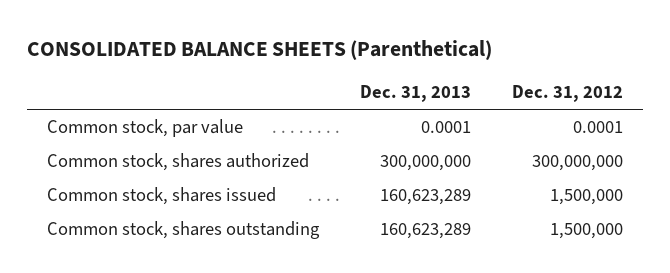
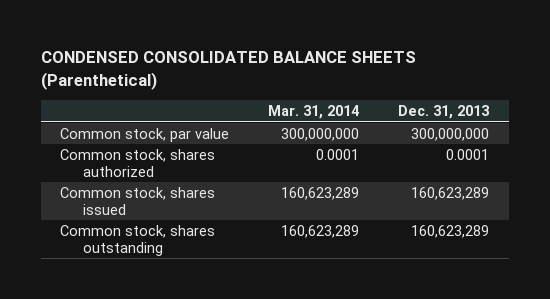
[27,40,493,61] CONSOLIDATED BALANCE SHEETS (Parenthetical) -> [40,51,416,90] CONDENSED CONSOLIDATED BALANCE SHEETS (Parenthetical)
[511,85,623,103] Dec. 31, 2012 -> none
none -> [268,105,360,120] Mar. 31, 2014
[421,121,472,134] 0.0001 -> [411,127,490,141] 300,000,000
[380,155,472,172] 300,000,000 -> [446,148,490,160] 0.0001

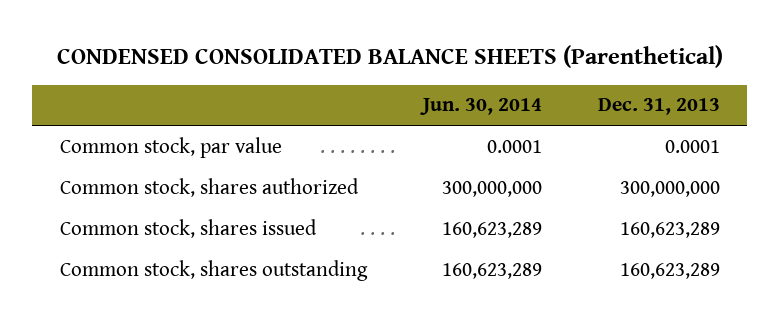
[268,105,360,120] Mar. 31, 2014 -> none
none -> [419,98,542,116] Jun. 30, 2014
[411,127,490,141] 300,000,000 -> [664,139,720,153] 0.0001
[446,148,490,160] 0.0001 -> [619,180,720,197] 300,000,000

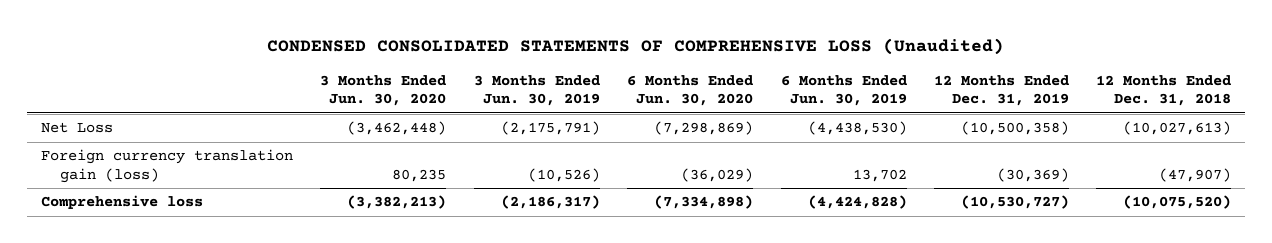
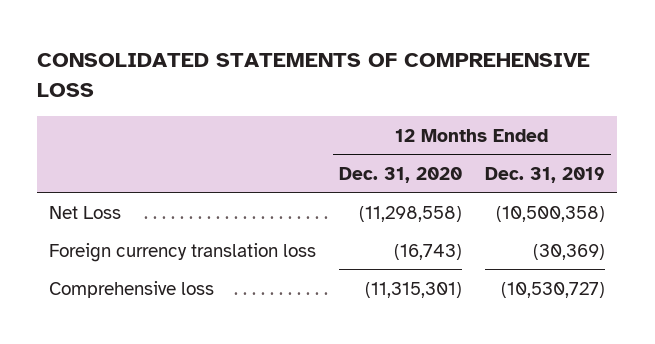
[267,38,1005,56] CONDENSED CONSOLIDATED STATEMENTS OF COMPREHENSIVE LOSS (Unaudited) -> [37,53,591,98] CONSOLIDATED STATEMENTS OF COMPREHENSIVE LOSS
[320,75,447,107] 3 Months Ended Jun. 30, 2020 -> none
[473,75,600,107] 3 Months Ended Jun. 30, 2019 -> none
[627,75,754,107] 6 Months Ended Jun. 30, 2020 -> none
[780,75,907,107] 6 Months Ended Jun. 30, 2019 -> none
[1096,75,1232,107] 12 Months Ended Dec. 31, 2018 -> none
none -> [339,166,463,183] Dec. 31, 2020
[40,149,293,183] Foreign currency translation gain (loss) -> [49,242,317,262] Foreign currency translation loss

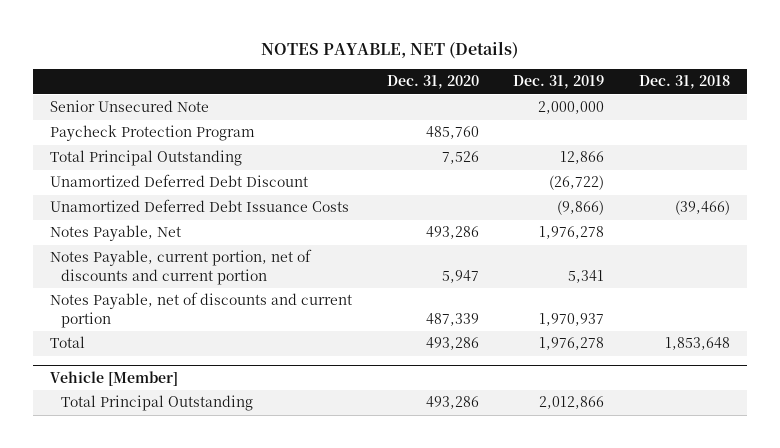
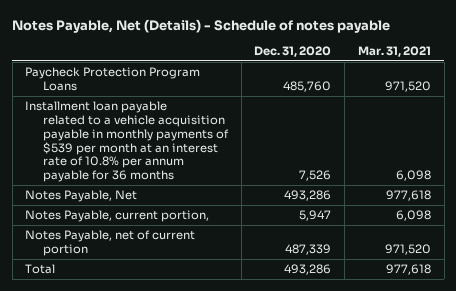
[261,40,519,59] NOTES PAYABLE, NET (Details) -> [12,18,391,33] Notes Payable, Net (Details) - Schedule of notes payable
[513,75,605,90] Dec. 31, 2019 -> none
[638,75,730,90] Dec. 31, 2018 -> none
none -> [357,46,431,58] Mar. 31, 2021
[50,100,210,113] Senior Unsecured Note -> none
[50,174,309,188] Unamortized Deferred Debt Discount -> none
[50,199,350,213] Unamortized Deferred Debt Issuance Costs -> none
[50,125,256,142] Paycheck Protection Program -> [25,67,201,91] Paycheck Protection Program Loans
[50,150,243,167] Total Principal Outstanding -> [25,101,229,183] Installment loan payable related to a vehicle acquisition payable in monthly payments of $539 per month at an interest rate of 10.8% per annum payable for 36 months
[50,249,313,285] Notes Payable, current portion, net of discounts and current portion -> [25,210,210,223] Notes Payable, current portion,
[50,292,353,328] Notes Payable, net of discounts and current portion -> [25,230,196,256] Notes Payable, net of current portion
[50,370,179,386] Vehicle [Member] -> none
[60,395,253,412] Total Principal Outstanding -> none

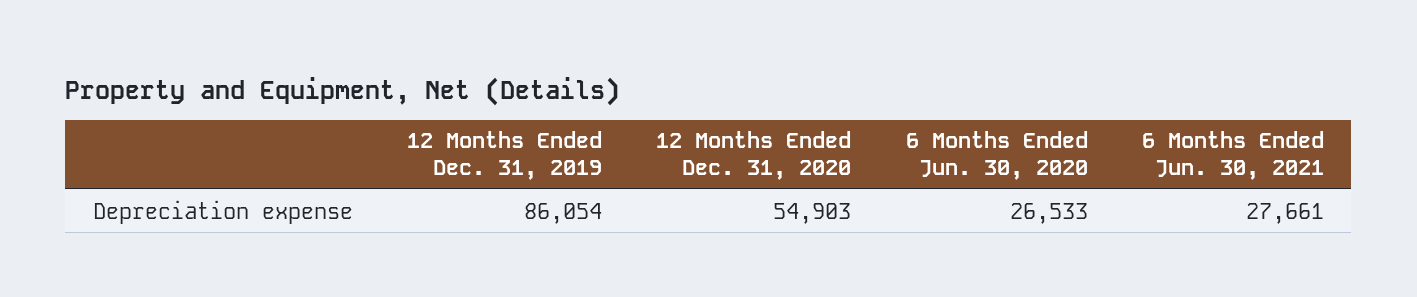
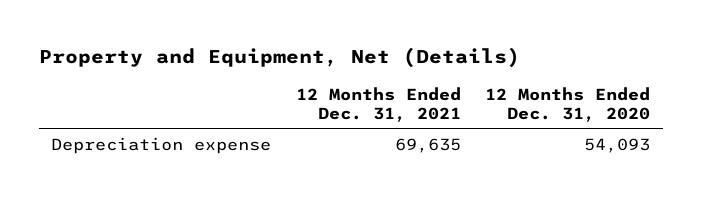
[407,131,603,180] 12 Months Ended Dec. 31, 2019 -> none
[905,131,1088,180] 6 Months Ended Jun. 30, 2020 -> none
[1142,131,1325,180] 6 Months Ended Jun. 30, 2021 -> none
none -> [295,87,461,122] 12 Months Ended Dec. 31, 2021
[773,202,852,224] 54,903 -> [584,137,651,153] 54,093

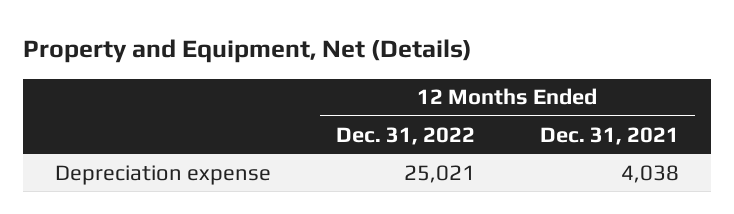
[485,87,651,122] 12 Months Ended Dec. 31, 2020 -> none
none -> [335,126,475,145] Dec. 31, 2022
[394,137,461,153] 69,635 -> [620,164,679,183] 4,038

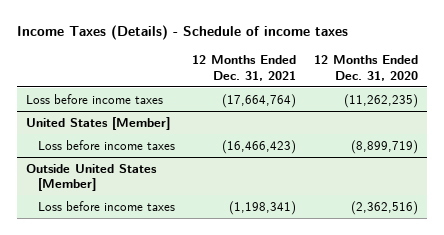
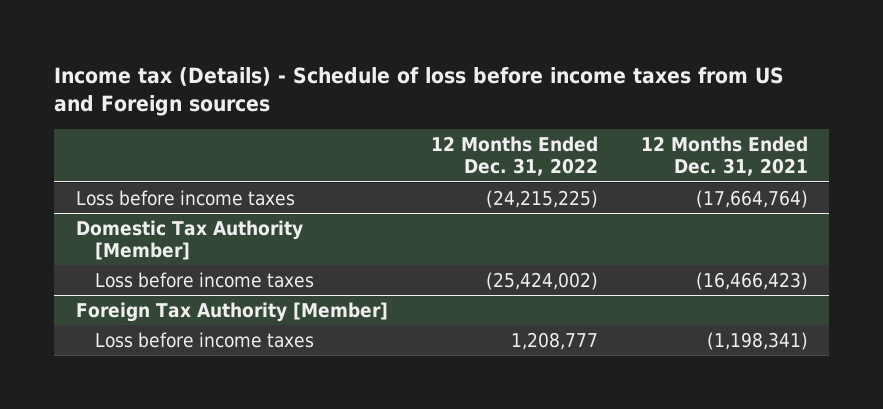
[17,25,349,41] Income Taxes (Details) - Schedule of income taxes -> [54,66,785,117] Income tax (Details) - Schedule of loss before income taxes from US and Foreign sources
[313,55,418,81] 12 Months Ended Dec. 31, 2020 -> none
none -> [430,136,598,177] 12 Months Ended Dec. 31, 2022
[25,116,170,130] United States [Member] -> [75,219,303,260] Domestic Tax Authority [Member]
[25,163,157,191] Outside United States [Member] -> [75,301,388,322] Foreign Tax Authority [Member]

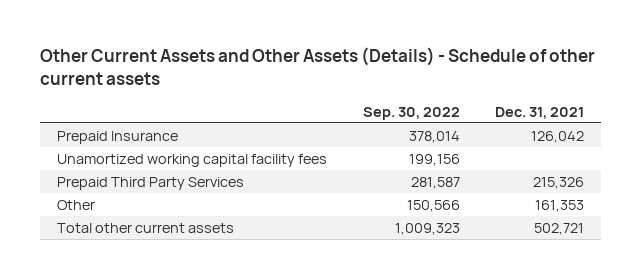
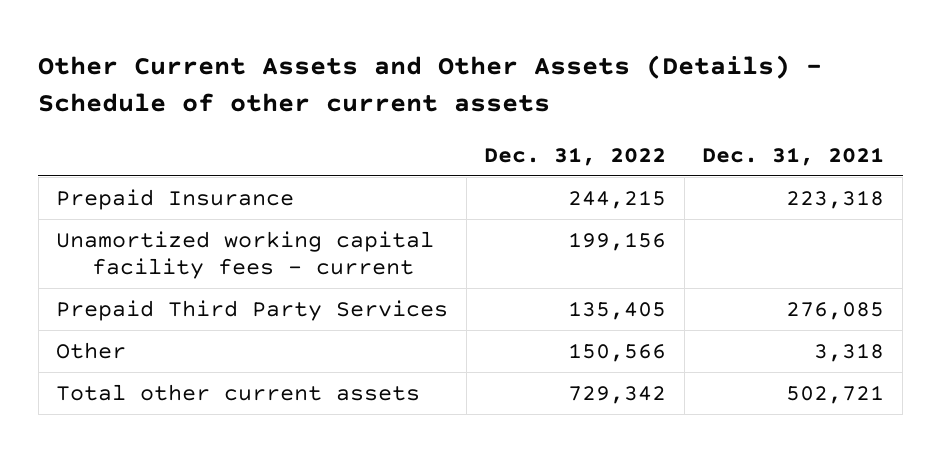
[362,106,460,120] Sep. 30, 2022 -> none
none -> [484,146,667,166] Dec. 31, 2022
[530,130,584,143] 126,042 -> [786,189,885,209] 223,318
[57,153,328,167] Unamortized working capital facility fees -> [56,230,435,279] Unamortized working capital facility fees - current
[532,176,584,189] 215,326 -> [786,301,885,320] 276,085
[534,199,584,212] 161,353 -> [814,342,885,362] 3,318

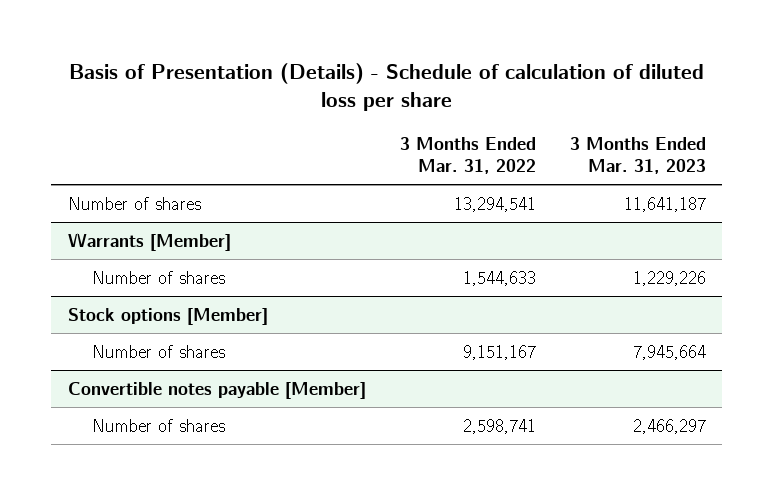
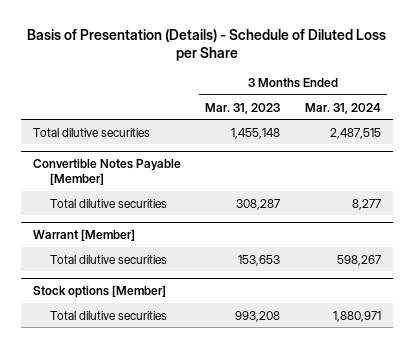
[68,63,704,112] Basis of Presentation (Details) - Schedule of calculation of diluted loss per share -> [26,28,386,62] Basis of Presentation (Details) - Schedule of Diluted Loss per Share
[399,137,536,175] 3 Months Ended Mar. 31, 2022 -> none
none -> [304,102,381,114] Mar. 31, 2024
[67,196,201,210] Number of shares -> none
[92,270,226,284] Number of shares -> none
none -> [33,127,151,137] Total dilutive securities
none -> [33,159,182,186] Convertible Notes Payable [Member]
none -> [49,198,167,208] Total dilutive securities
[67,231,231,251] Warrants [Member] -> [33,229,136,242] Warrant [Member]
none -> [49,254,167,264] Total dilutive securities
[92,344,226,358] Number of shares -> none
[67,381,366,399] Convertible notes payable [Member] -> none
[92,418,226,432] Number of shares -> none
none -> [49,310,167,320] Total dilutive securities

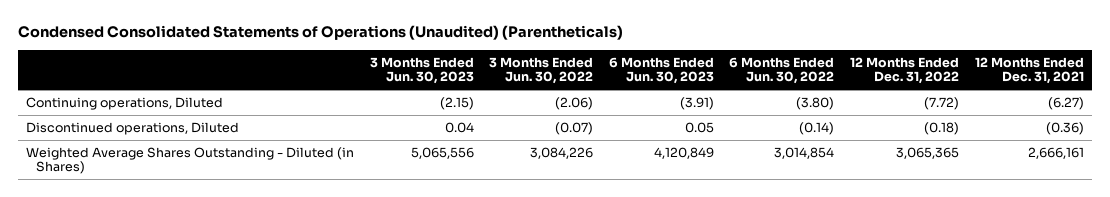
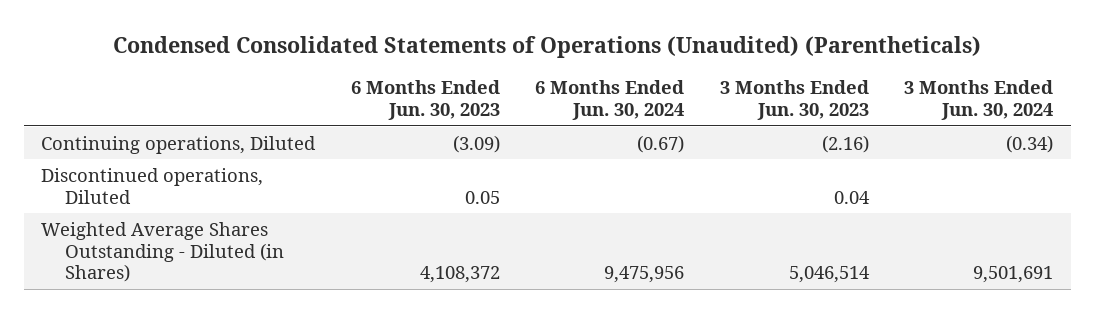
[489,56,594,85] 3 Months Ended Jun. 30, 2022 -> none
[729,56,835,85] 6 Months Ended Jun. 30, 2022 -> none
[850,56,960,85] 12 Months Ended Dec. 31, 2022 -> none
[974,56,1084,85] 12 Months Ended Dec. 31, 2021 -> none
none -> [535,80,685,121] 6 Months Ended Jun. 30, 2024
none -> [903,80,1053,121] 3 Months Ended Jun. 30, 2024
[439,96,474,110] (2.15) -> [821,134,869,153] (2.16)
[679,96,714,110] (3.91) -> [452,134,500,153] (3.09)
[410,146,474,159] 5,065,556 -> [788,266,870,284] 5,046,514
[653,146,714,159] 4,120,849 -> [419,266,500,284] 4,108,372

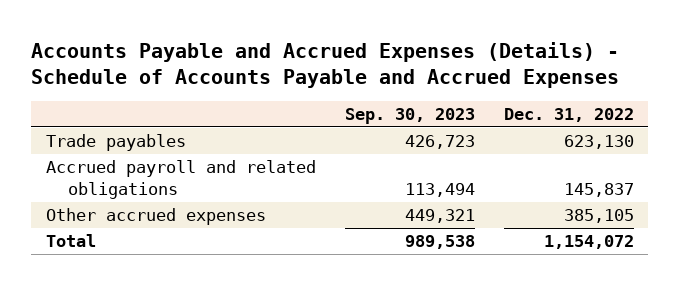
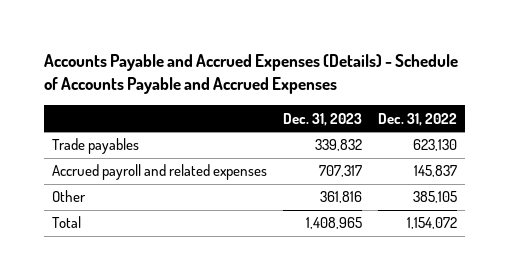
[344,108,475,125] Sep. 30, 2023 -> none
none -> [283,112,363,126] Dec. 31, 2023
[45,160,316,199] Accrued payroll and related obligations -> [51,164,267,181] Accrued payroll and related expenses
[45,208,266,226] Other accrued expenses -> [51,190,86,203] Other

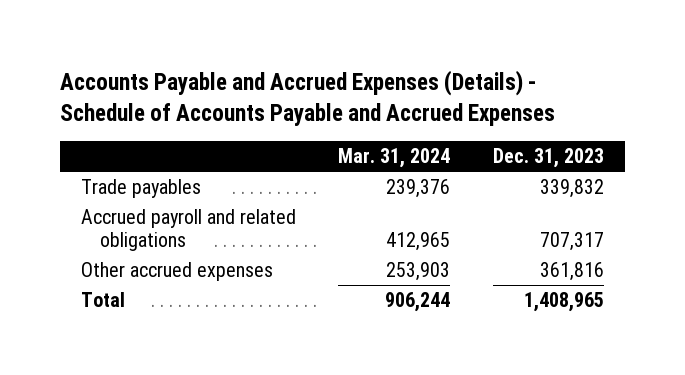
[378,112,458,126] Dec. 31, 2022 -> none
none -> [338,148,451,169] Mar. 31, 2024
[51,164,267,181] Accrued payroll and related expenses -> [80,209,296,252] Accrued payroll and related obligations
[51,190,86,203] Other -> [80,262,273,282] Other accrued expenses

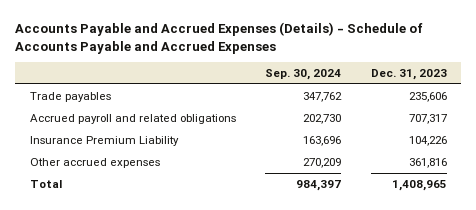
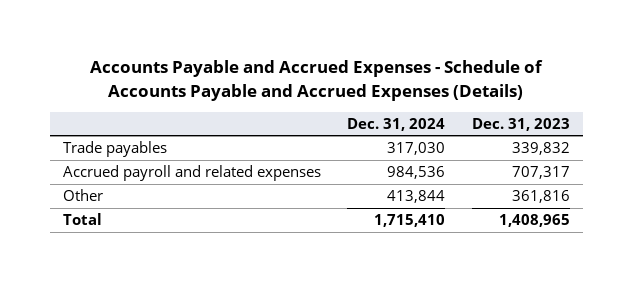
[15,21,424,54] Accounts Payable and Accrued Expenses (Details) - Schedule of Accounts Payable and Accrued Expenses -> [90,60,544,101] Accounts Payable and Accrued Expenses - Schedule of Accounts Payable and Accrued Expenses (Details)
[265,68,342,80] Sep. 30, 2024 -> none
none -> [347,117,446,131] Dec. 31, 2024
[29,135,179,146] Insurance Premium Liability -> none
[408,91,447,102] 235,606 -> [511,142,570,156] 339,832
[29,113,236,124] Accrued payroll and related obligations -> [63,165,322,182] Accrued payroll and related expenses
[29,157,160,168] Other accrued expenses -> [63,189,104,202] Other

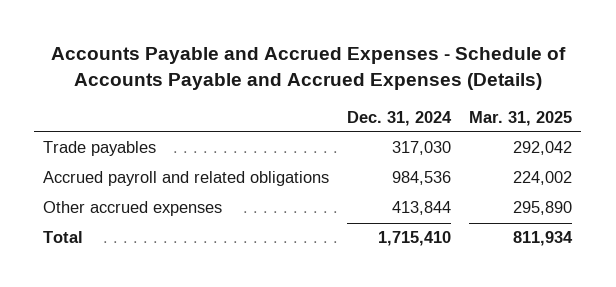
[471,117,570,131] Dec. 31, 2023 -> none
none -> [469,110,573,126] Mar. 31, 2025
[63,165,322,182] Accrued payroll and related expenses -> [43,171,330,187] Accrued payroll and related obligations
[63,189,104,202] Other -> [43,201,223,217] Other accrued expenses

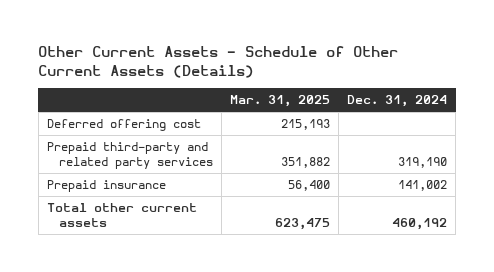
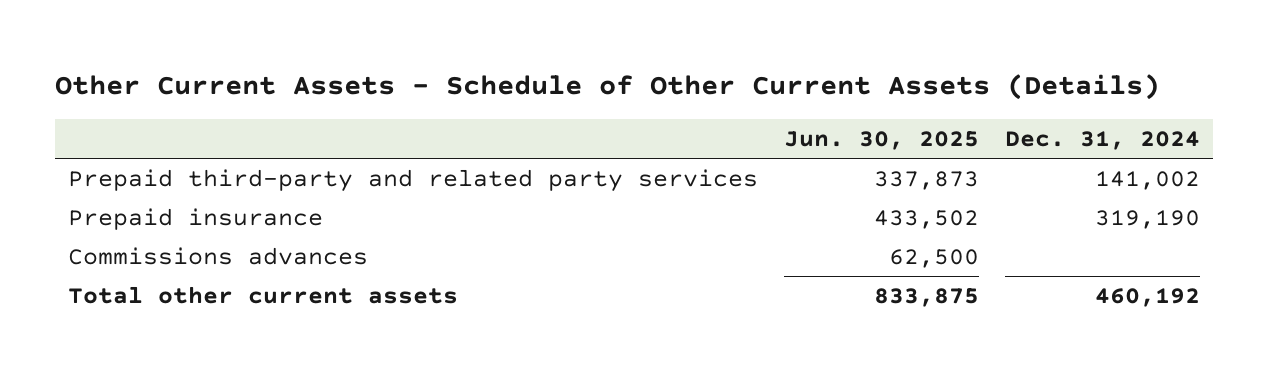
[230,94,331,107] Mar. 31, 2025 -> none
none -> [784,131,980,151] Jun. 30, 2025
[46,119,201,132] Deferred offering cost -> none
[398,156,448,168] 319,190 -> [1095,170,1201,190] 141,002
[398,180,448,192] 141,002 -> [1095,209,1201,229] 319,190
none -> [68,246,369,265] Commissions advances

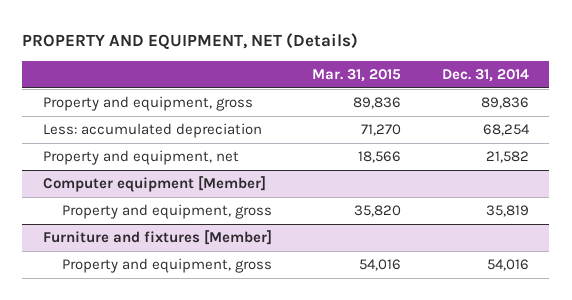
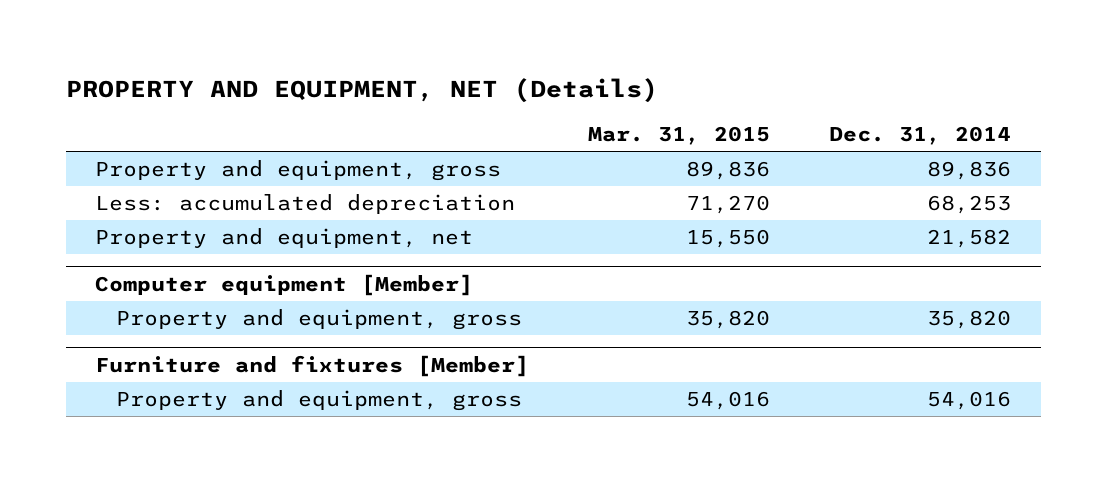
[482,124,530,137] 68,254 -> [927,195,1012,215] 68,253
[358,151,402,164] 18,566 -> [686,229,771,249] 15,550
[485,205,529,218] 35,819 -> [927,310,1012,330] 35,820

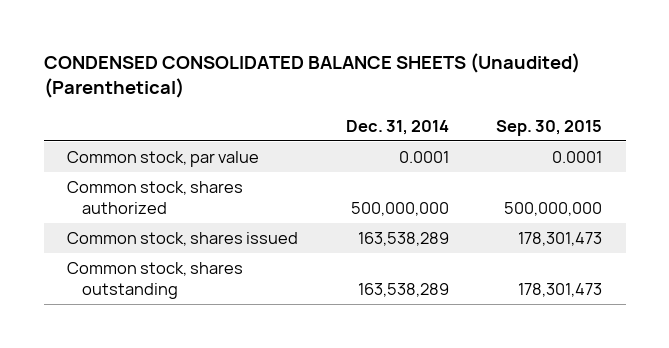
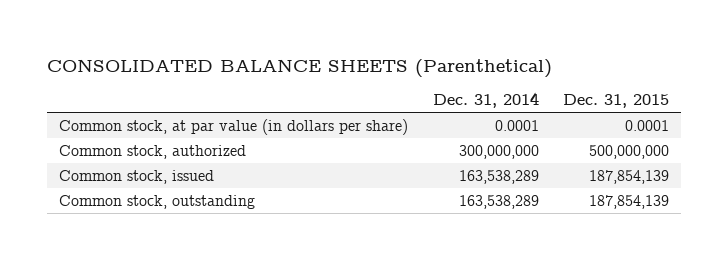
[43,53,580,99] CONDENSED CONSOLIDATED BALANCE SHEETS (Unaudited) (Parenthetical) -> [47,58,553,78] CONSOLIDATED BALANCE SHEETS (Parenthetical)
[495,119,602,136] Sep. 30, 2015 -> none
none -> [562,94,669,109] Dec. 31, 2015
[67,150,260,167] Common stock, par value -> [59,118,409,135] Common stock, at par value (in dollars per share)
[67,180,244,214] Common stock, shares authorized -> [59,144,247,159] Common stock, authorized
[350,201,449,216] 500,000,000 -> [458,144,539,159] 300,000,000
[67,231,299,246] Common stock, shares issued -> [59,169,215,184] Common stock, issued
[67,261,244,299] Common stock, shares outstanding -> [59,194,256,209] Common stock, outstanding

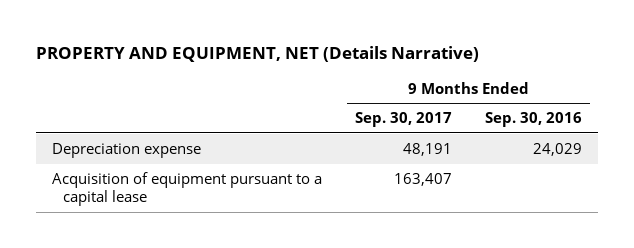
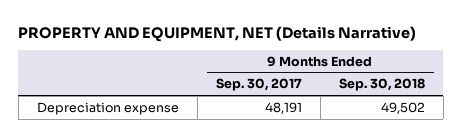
[484,112,582,128] Sep. 30, 2016 -> none
none -> [338,78,425,92] Sep. 30, 2018
[52,172,323,207] Acquisition of equipment pursuant to a capital lease -> none

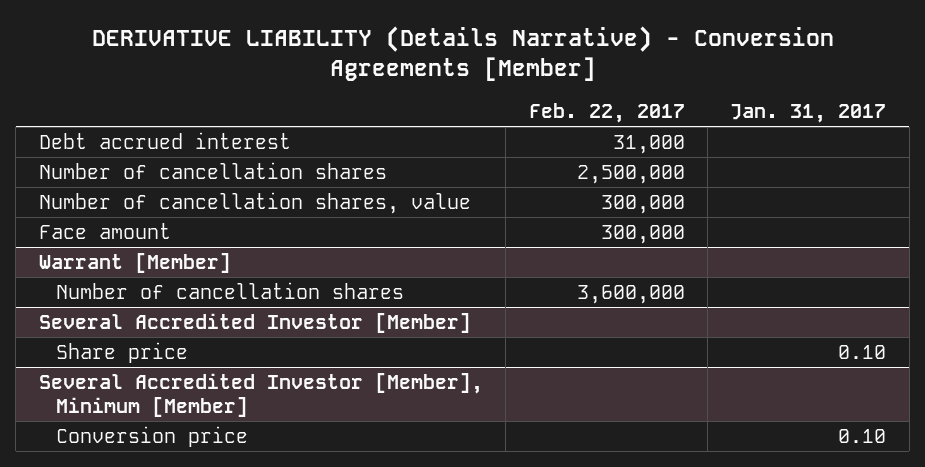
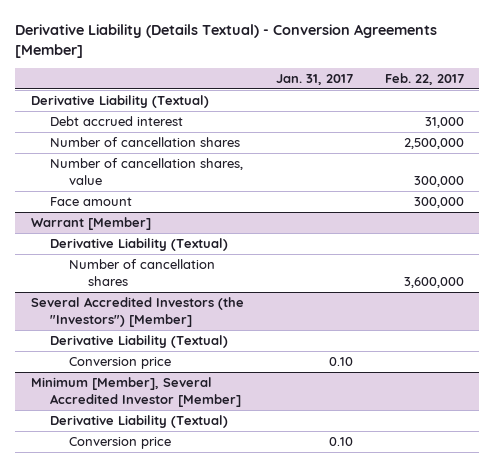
[91,25,834,82] DERIVATIVE LIABILITY (Details Narrative) - Conversion Agreements [Member] -> [15,24,438,59] Derivative Liability (Details Textual) - Conversion Agreements [Member]
none -> [31,95,210,109] Derivative Liability (Textual)
none -> [50,238,229,252] Derivative Liability (Textual)
[56,342,189,364] Share price -> none
[38,373,483,418] Several Accredited Investor [Member], Minimum [Member] -> none
[38,313,471,334] Several Accredited Investor [Member] -> [31,297,245,327] Several Accredited Investors (the "Investors") [Member]
none -> [50,335,229,349] Derivative Liability (Textual)
none -> [31,377,242,407] Minimum [Member], Several Accredited Investor [Member]
none -> [50,415,229,429] Derivative Liability (Textual)
none -> [68,437,171,450] Conversion price

